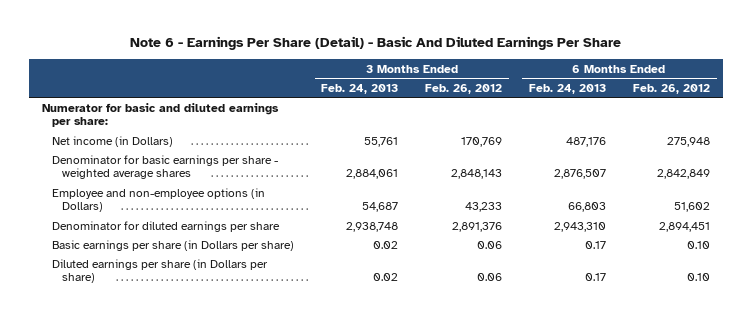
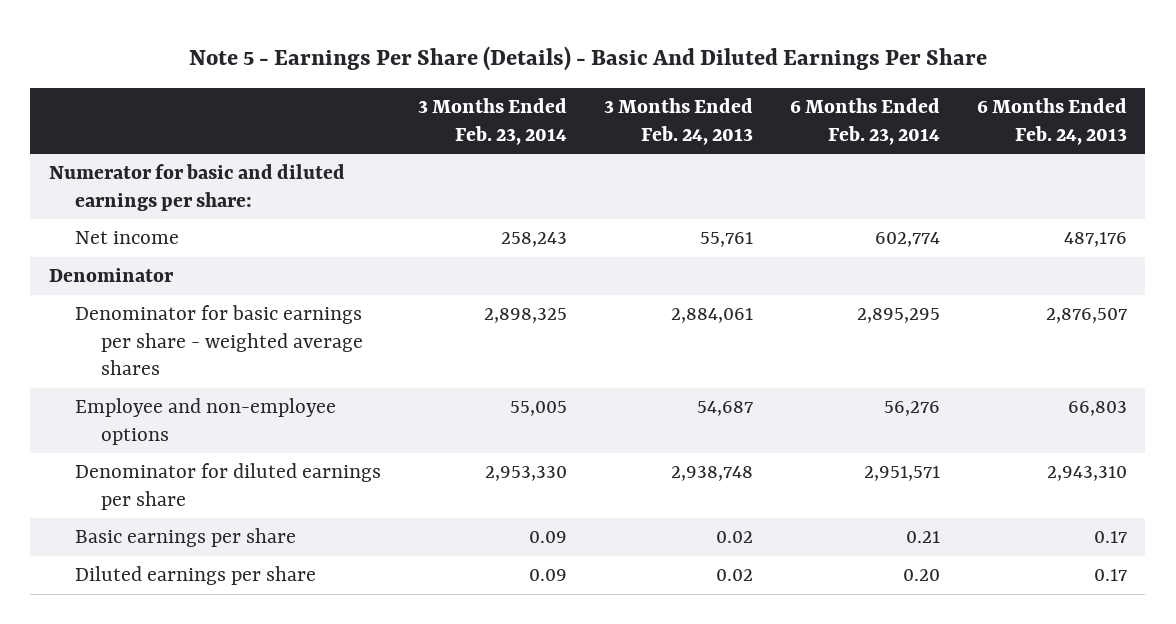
[130,36,622,51] Note 6 - Earnings Per Share (Detail) - Basic And Diluted Earnings Per Share -> [188,46,987,72] Note 5 - Earnings Per Share (Details) - Basic And Diluted Earnings Per Share
[425,83,503,94] Feb. 26, 2012 -> none
[632,83,710,94] Feb. 26, 2012 -> none
none -> [418,98,568,145] 3 Months Ended Feb. 23, 2014
none -> [789,98,940,145] 6 Months Ended Feb. 23, 2014
[52,135,174,147] Net income (in Dollars) -> [75,231,180,245] Net income
none -> [48,268,174,283] Denominator
[52,187,266,213] Employee and non-employee options (in Dollars) -> [75,398,337,445] Employee and non-employee options
[52,239,295,251] Basic earnings per share (in Dollars per share) -> [75,528,297,548] Basic earnings per share
[52,258,269,284] Diluted earnings per share (in Dollars per share) -> [75,566,317,586] Diluted earnings per share

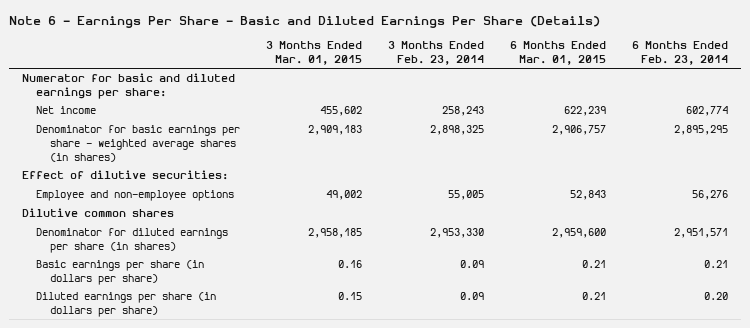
[188,46,987,72] Note 5 - Earnings Per Share (Details) - Basic And Diluted Earnings Per Share -> [8,16,600,29] Note 6 - Earnings Per Share - Basic and Diluted Earnings Per Share (Details)
[603,98,753,145] 3 Months Ended Feb. 24, 2013 -> none
[976,98,1127,145] 6 Months Ended Feb. 24, 2013 -> none
none -> [265,41,362,65] 3 Months Ended Mar. 01, 2015
none -> [510,41,607,65] 6 Months Ended Mar. 01, 2015
[48,268,174,283] Denominator -> none
[75,305,364,376] Denominator for basic earnings per share - weighted average shares -> [35,125,240,162] Denominator for basic earnings per share - weighted average shares (in shares)
none -> [21,170,228,181] Effect of dilutive securities:
none -> [21,208,174,218] Dilutive common shares
[75,463,382,510] Denominator for diluted earnings per share -> [35,228,228,254] Denominator for diluted earnings per share (in shares)
[75,528,297,548] Basic earnings per share -> [35,260,204,286] Basic earnings per share (in dollars per share)
[75,566,317,586] Diluted earnings per share -> [35,292,216,318] Diluted earnings per share (in dollars per share)

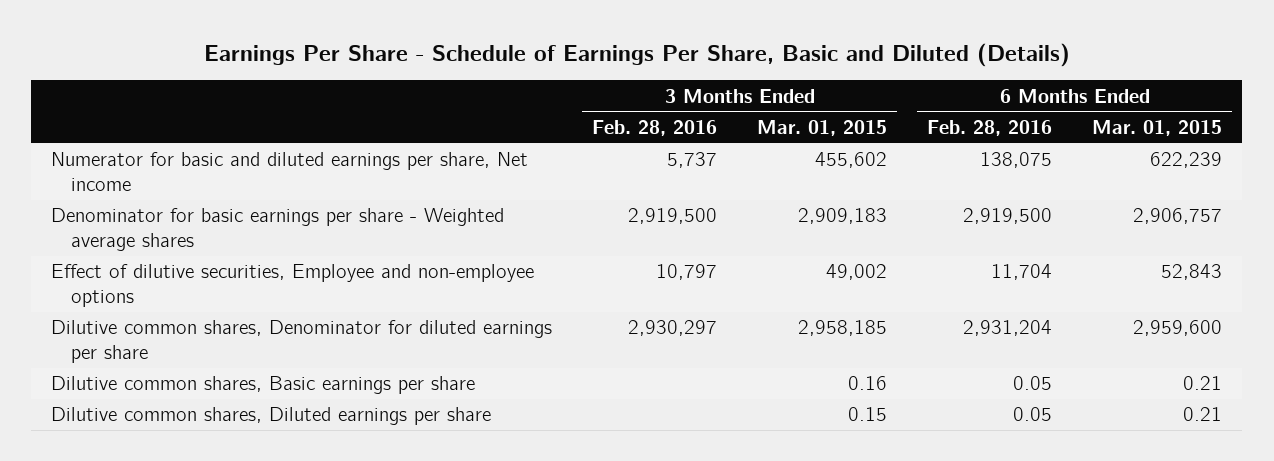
[8,16,600,29] Note 6 - Earnings Per Share - Basic and Diluted Earnings Per Share (Details) -> [203,43,1070,68] Earnings Per Share - Schedule of Earnings Per Share, Basic and Diluted (Details)
[388,41,485,65] 3 Months Ended Feb. 23, 2014 -> none
[632,41,729,65] 6 Months Ended Feb. 23, 2014 -> none
none -> [592,119,718,136] Feb. 28, 2016
none -> [927,119,1053,136] Feb. 28, 2016
[21,73,235,100] Numerator for basic and diluted earnings per share: -> none
[21,170,228,181] Effect of dilutive securities: -> none
[21,208,174,218] Dilutive common shares -> none
[35,106,96,115] Net income -> [51,152,529,192] Numerator for basic and diluted earnings per share, Net income
[35,125,240,162] Denominator for basic earnings per share - weighted average shares (in shares) -> [51,208,505,252] Denominator for basic earnings per share - Weighted average shares
[35,190,234,202] Employee and non-employee options -> [51,264,535,308] Effect of dilutive securities, Employee and non-employee options
[35,228,228,254] Denominator for diluted earnings per share (in shares) -> [51,320,553,364] Dilutive common shares, Denominator for diluted earnings per share
[35,260,204,286] Basic earnings per share (in dollars per share) -> [51,376,476,395] Dilutive common shares, Basic earnings per share
[35,292,216,318] Diluted earnings per share (in dollars per share) -> [51,407,492,426] Dilutive common shares, Diluted earnings per share

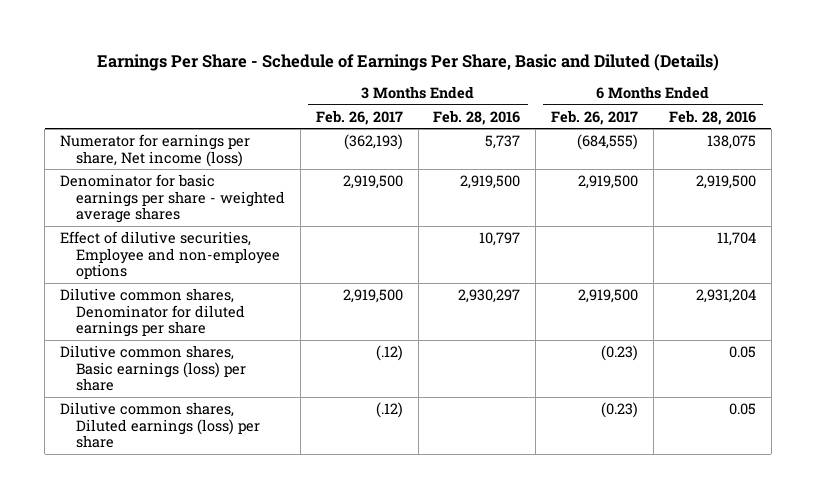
[757,119,888,136] Mar. 01, 2015 -> none
[1092,119,1223,136] Mar. 01, 2015 -> none
none -> [315,109,403,125] Feb. 26, 2017
none -> [551,109,639,125] Feb. 26, 2017
[51,152,529,192] Numerator for basic and diluted earnings per share, Net income -> [60,133,251,167] Numerator for earnings per share, Net income (loss)
[51,208,505,252] Denominator for basic earnings per share - Weighted average shares -> [60,173,285,224] Denominator for basic earnings per share - weighted average shares
[51,376,476,395] Dilutive common shares, Basic earnings per share -> [60,344,246,392] Dilutive common shares, Basic earnings (loss) per share
[51,407,492,426] Dilutive common shares, Diluted earnings per share -> [60,401,260,449] Dilutive common shares, Diluted earnings (loss) per share

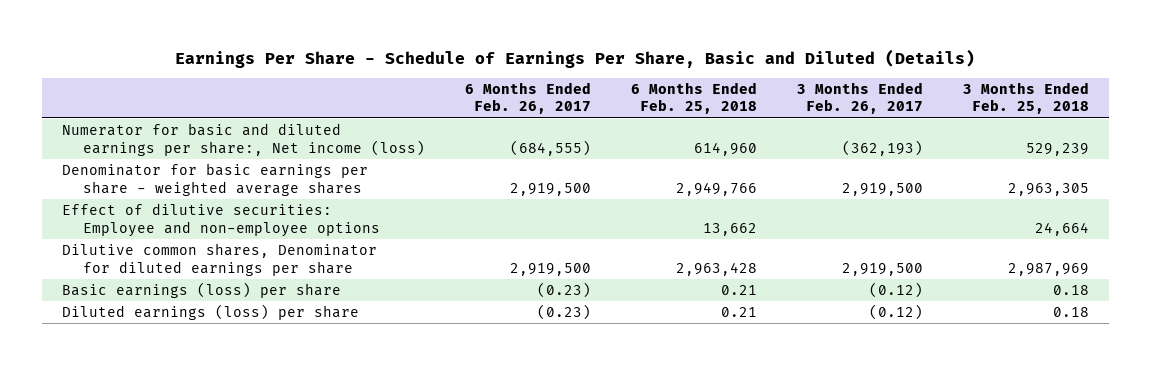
[433,109,521,125] Feb. 28, 2016 -> none
[668,109,756,125] Feb. 28, 2016 -> none
none -> [630,81,757,115] 6 Months Ended Feb. 25, 2018
none -> [962,81,1089,115] 3 Months Ended Feb. 25, 2018
[60,133,251,167] Numerator for earnings per share, Net income (loss) -> [62,123,426,156] Numerator for basic and diluted earnings per share:, Net income (loss)
[60,230,280,280] Effect of dilutive securities, Employee and non-employee options -> [62,203,381,237] Effect of dilutive securities: Employee and non-employee options
[60,344,246,392] Dilutive common shares, Basic earnings (loss) per share -> [62,282,342,299] Basic earnings (loss) per share
[375,344,403,361] (.12) -> [868,282,923,299] (0.12)
[60,401,260,449] Dilutive common shares, Diluted earnings (loss) per share -> [62,304,360,321] Diluted earnings (loss) per share
[375,401,403,418] (.12) -> [868,304,923,321] (0.12)

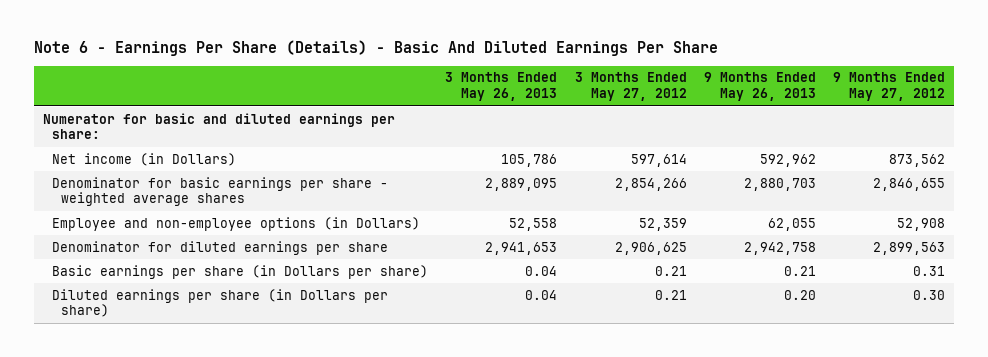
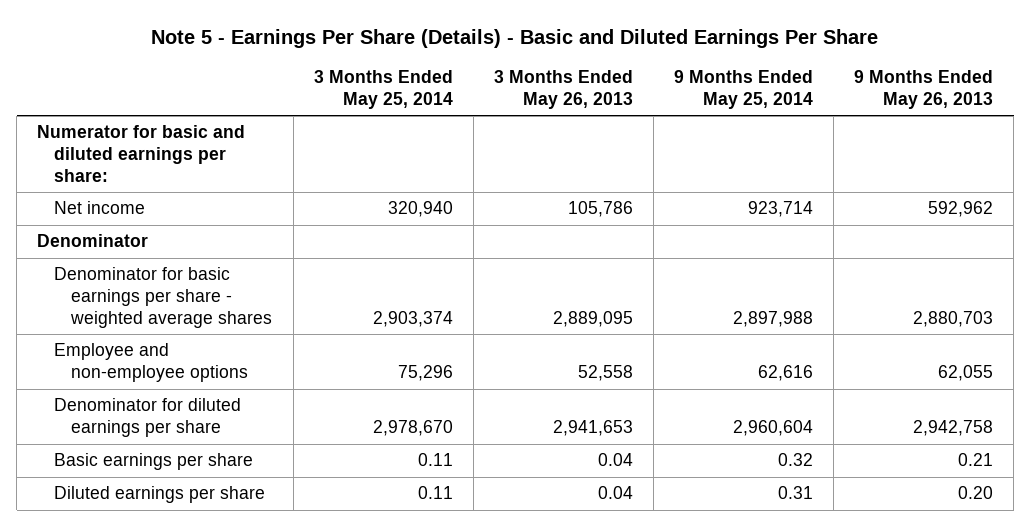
[34,40,719,57] Note 6 - Earnings Per Share (Details) - Basic And Diluted Earnings Per Share -> [151,28,879,48] Note 5 - Earnings Per Share (Details) - Basic and Diluted Earnings Per Share
[574,72,687,102] 3 Months Ended May 27, 2012 -> none
[833,72,946,102] 9 Months Ended May 27, 2012 -> none
none -> [313,70,453,109] 3 Months Ended May 25, 2014
none -> [673,70,813,109] 9 Months Ended May 25, 2014
[51,152,236,166] Net income (in Dollars) -> [54,201,146,215] Net income
none -> [37,234,149,248] Denominator
[51,216,420,231] Employee and non-employee options (in Dollars) -> [54,343,249,383] Employee and non-employee options
[51,264,428,279] Basic earnings per share (in Dollars per share) -> [54,453,254,471] Basic earnings per share
[51,288,388,318] Diluted earnings per share (in Dollars per share) -> [54,486,266,504] Diluted earnings per share

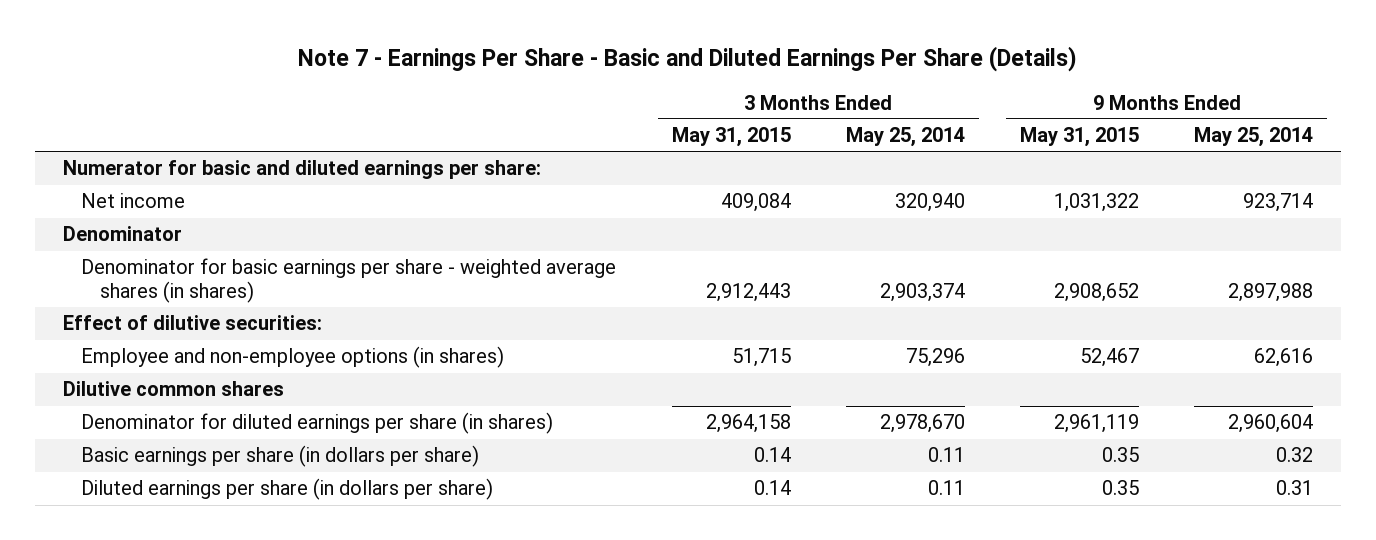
[151,28,879,48] Note 5 - Earnings Per Share (Details) - Basic and Diluted Earnings Per Share -> [297,46,1077,73] Note 7 - Earnings Per Share - Basic and Diluted Earnings Per Share (Details)
[493,70,633,109] 3 Months Ended May 26, 2013 -> none
[853,70,993,109] 9 Months Ended May 26, 2013 -> none
none -> [671,127,791,148] May 31, 2015
none -> [1020,127,1140,148] May 31, 2015
[54,267,273,328] Denominator for basic earnings per share - weighted average shares -> [81,258,617,303] Denominator for basic earnings per share - weighted average shares (in shares)
none -> [62,315,322,331] Effect of dilutive securities:
[54,343,249,383] Employee and non-employee options -> [81,346,505,369] Employee and non-employee options (in shares)
none -> [62,381,284,397] Dilutive common shares
[54,398,242,438] Denominator for diluted earnings per share -> [81,412,554,435] Denominator for diluted earnings per share (in shares)
[54,453,254,471] Basic earnings per share -> [81,445,480,468] Basic earnings per share (in dollars per share)
[54,486,266,504] Diluted earnings per share -> [81,478,494,501] Diluted earnings per share (in dollars per share)

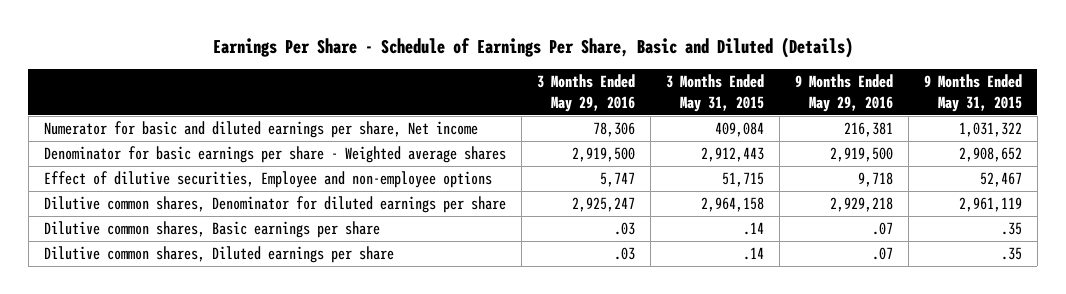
[297,46,1077,73] Note 7 - Earnings Per Share - Basic and Diluted Earnings Per Share (Details) -> [212,37,853,59] Earnings Per Share - Schedule of Earnings Per Share, Basic and Diluted (Details)
[845,127,965,148] May 25, 2014 -> none
[1194,127,1314,148] May 25, 2014 -> none
none -> [536,74,635,112] 3 Months Ended May 29, 2016
none -> [794,74,893,112] 9 Months Ended May 29, 2016
[62,160,541,180] Numerator for basic and diluted earnings per share: -> none
[62,226,182,242] Denominator -> none
[62,315,322,331] Effect of dilutive securities: -> none
[62,381,284,397] Dilutive common shares -> none
[81,193,186,209] Net income -> [43,121,478,139] Numerator for basic and diluted earnings per share, Net income
[81,258,617,303] Denominator for basic earnings per share - weighted average shares (in shares) -> [43,146,506,164] Denominator for basic earnings per share - Weighted average shares
[81,346,505,369] Employee and non-employee options (in shares) -> [43,171,492,189] Effect of dilutive securities, Employee and non-employee options
[81,412,554,435] Denominator for diluted earnings per share (in shares) -> [43,196,506,214] Dilutive common shares, Denominator for diluted earnings per share
[81,445,480,468] Basic earnings per share (in dollars per share) -> [43,221,380,239] Dilutive common shares, Basic earnings per share
[753,447,791,463] 0.14 -> [742,222,764,236] .14
[1102,447,1140,463] 0.35 -> [1000,222,1022,236] .35
[81,478,494,501] Diluted earnings per share (in dollars per share) -> [43,246,394,264] Dilutive common shares, Diluted earnings per share
[753,480,791,496] 0.14 -> [742,247,764,261] .14
[1102,480,1140,496] 0.35 -> [1000,247,1022,261] .35

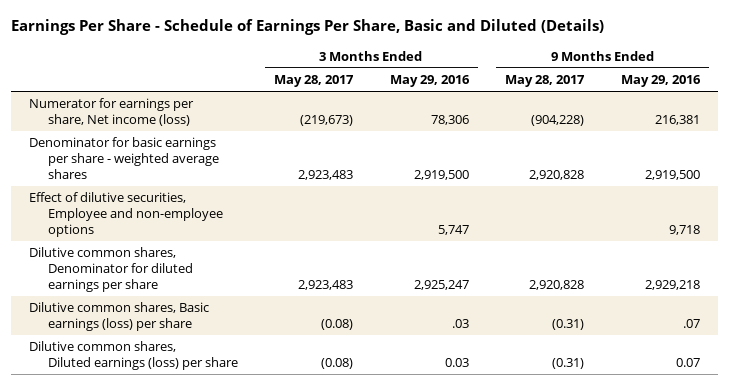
[665,74,764,112] 3 Months Ended May 31, 2015 -> none
[923,74,1022,112] 9 Months Ended May 31, 2015 -> none
none -> [274,75,355,88] May 28, 2017
none -> [505,75,586,88] May 28, 2017
[43,121,478,139] Numerator for basic and diluted earnings per share, Net income -> [29,98,195,127] Numerator for earnings per share, Net income (loss)
[43,146,506,164] Denominator for basic earnings per share - Weighted average shares -> [29,137,219,180] Denominator for basic earnings per share - weighted average shares
[43,221,380,239] Dilutive common shares, Basic earnings per share -> [29,302,210,332] Dilutive common shares, Basic earnings (loss) per share
[43,246,394,264] Dilutive common shares, Diluted earnings per share -> [29,341,238,371] Dilutive common shares, Diluted earnings (loss) per share
[613,247,635,261] .03 -> [444,358,469,368] 0.03
[871,247,893,261] .07 -> [675,358,700,368] 0.07

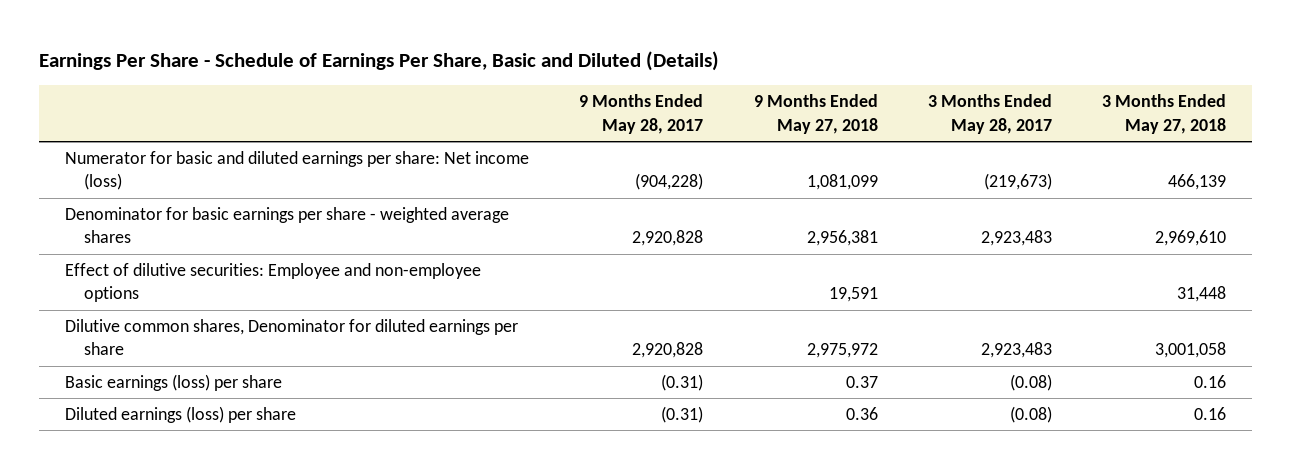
[389,75,470,88] May 29, 2016 -> none
[620,75,701,88] May 29, 2016 -> none
none -> [753,94,878,134] 9 Months Ended May 27, 2018
none -> [1102,94,1227,134] 3 Months Ended May 27, 2018
[29,98,195,127] Numerator for earnings per share, Net income (loss) -> [64,151,529,191] Numerator for basic and diluted earnings per share: Net income (loss)
[29,192,223,238] Effect of dilutive securities, Employee and non-employee options -> [64,263,481,303] Effect of dilutive securities: Employee and non-employee options
[29,302,210,332] Dilutive common shares, Basic earnings (loss) per share -> [64,374,282,392] Basic earnings (loss) per share
[29,341,238,371] Dilutive common shares, Diluted earnings (loss) per share -> [64,406,296,424] Diluted earnings (loss) per share

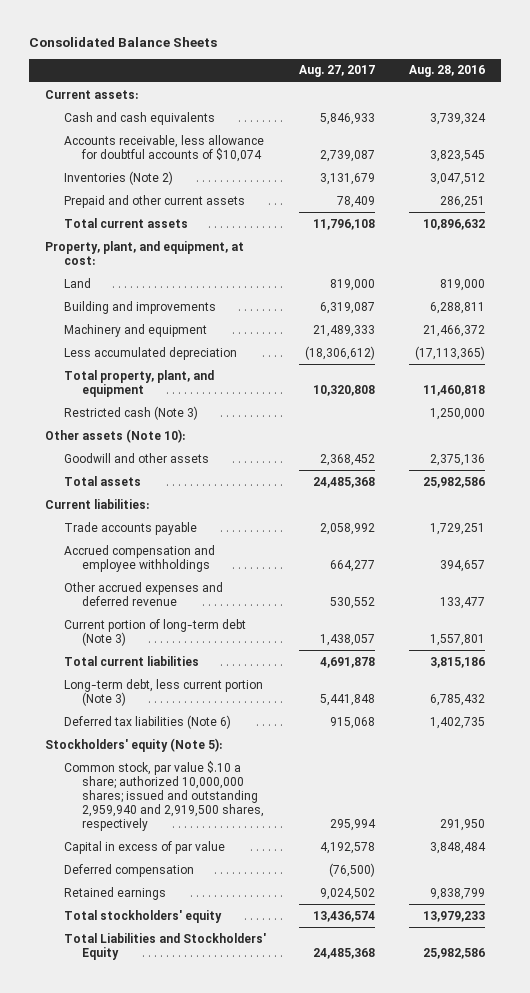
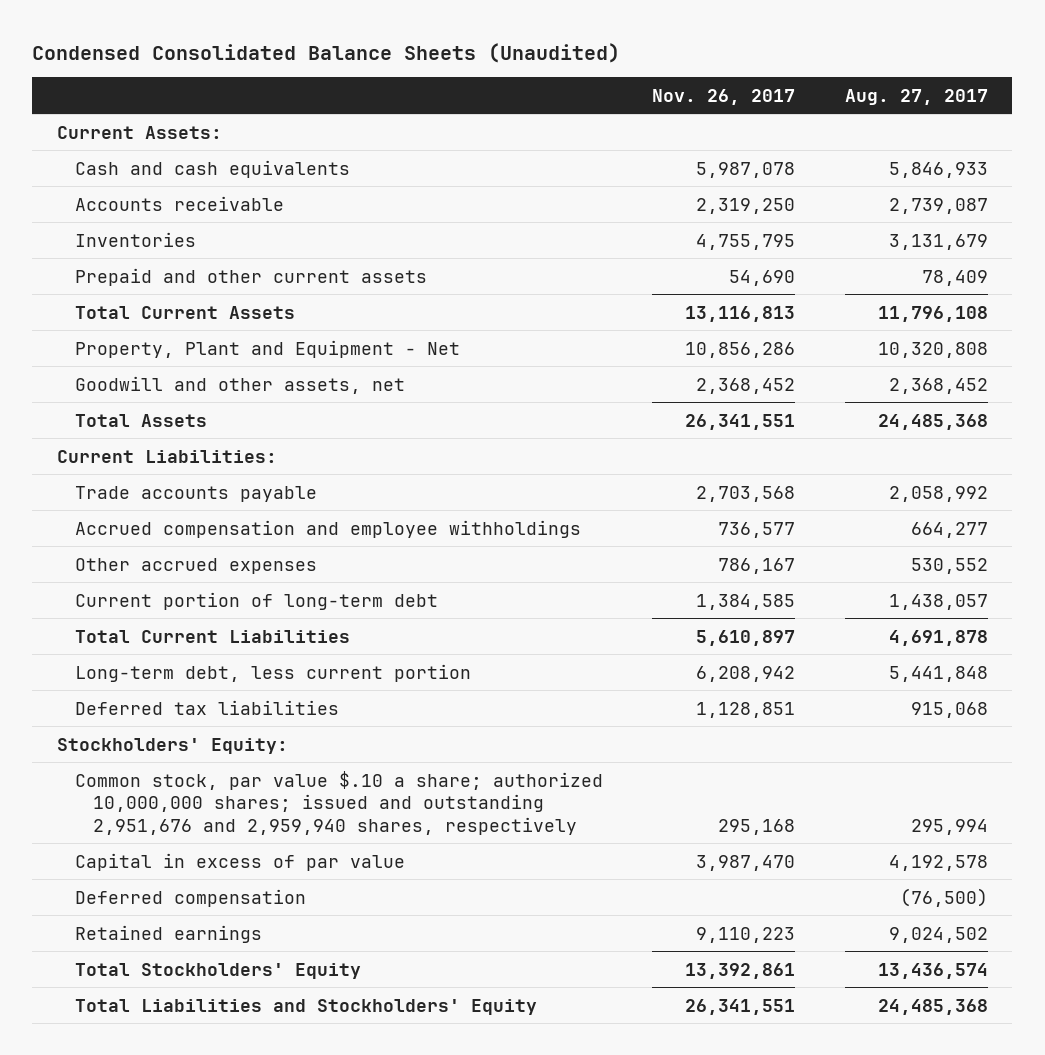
[28,36,217,47] Consolidated Balance Sheets -> [32,42,621,63] Condensed Consolidated Balance Sheets (Unaudited)
[408,65,485,78] Aug. 28, 2016 -> none
none -> [652,88,796,105] Nov. 26, 2017
[45,89,139,99] Current assets: -> [56,125,222,139] Current Assets:
[63,134,264,162] Accounts receivable, less allowance for doubtful accounts of $10,074 -> [75,195,285,211] Accounts receivable
[63,170,173,185] Inventories (Note 2) -> [75,231,197,247] Inventories
[45,240,245,265] Property, plant, and equipment, at cost: -> none
[63,277,91,288] Land -> none
[63,300,216,314] Building and improvements -> none
[63,323,207,337] Machinery and equipment -> none
[63,346,237,360] Less accumulated depreciation -> none
[63,405,198,420] Restricted cash (Note 3) -> none
[45,428,186,443] Other assets (Note 10): -> none
[63,217,188,228] Total current assets -> [75,305,296,319] Total Current Assets
[63,369,214,397] Total property, plant, and equipment -> [75,339,461,358] Property, Plant and Equipment - Net
[63,452,209,463] Goodwill and other assets -> [75,375,406,394] Goodwill and other assets, net
[63,475,141,486] Total assets -> [75,413,208,427] Total Assets
[45,498,150,509] Current liabilities: -> [56,449,277,463] Current Liabilities:
[63,581,223,606] Other accrued expenses and deferred revenue -> [75,557,318,574] Other accrued expenses
[63,618,246,646] Current portion of long-term debt (Note 3) -> [75,591,439,610] Current portion of long-term debt
[63,655,199,666] Total current liabilities -> [75,629,351,643] Total Current Liabilities
[63,678,263,706] Long-term debt, less current portion (Note 3) -> [75,663,472,682] Long-term debt, less current portion
[63,714,231,729] Deferred tax liabilities (Note 6) -> [75,699,340,715] Deferred tax liabilities
[45,737,223,752] Stockholders' equity (Note 5): -> [56,737,288,754] Stockholders' Equity:
[63,760,265,831] Common stock, par value $.10 a share; authorized 10,000,000 shares; issued and outstanding 2,959,940 and 2,919,500 shares, respectively -> [75,770,604,835] Common stock, par value $.10 a share; authorized 10,000,000 shares; issued and outstanding 2,951,676 and 2,959,940 shares, respectively
[63,909,222,923] Total stockholders' equity -> [75,962,362,979] Total Stockholders' Equity

